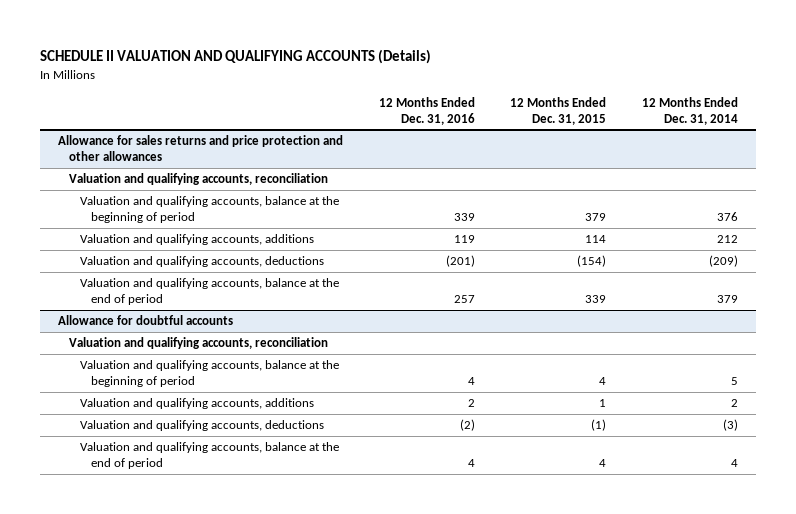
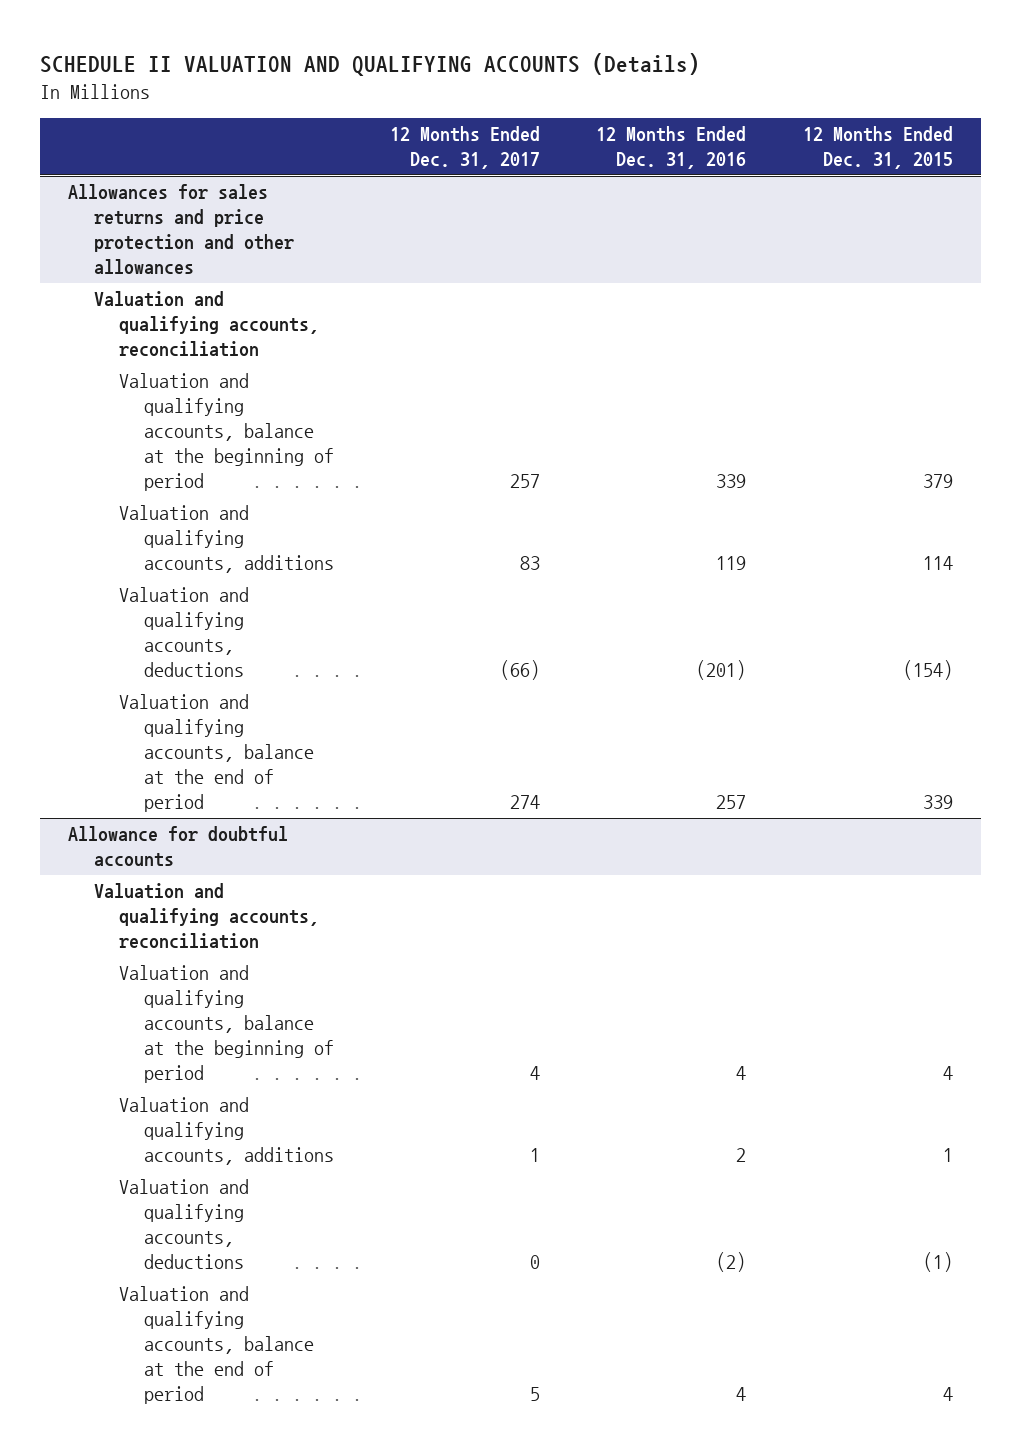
[642,97,739,125] 12 Months Ended Dec. 31, 2014 -> none
none -> [390,126,541,170] 12 Months Ended Dec. 31, 2017
[58,135,344,161] Allowance for sales returns and price protection and other allowances -> [68,184,294,276] Allowances for sales returns and price protection and other allowances

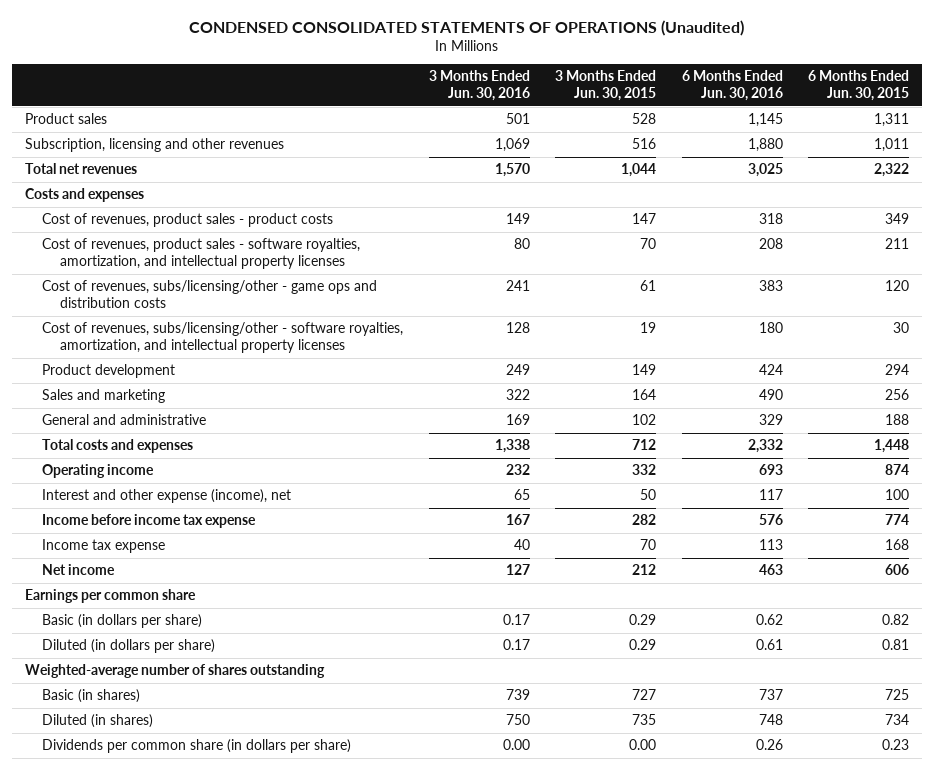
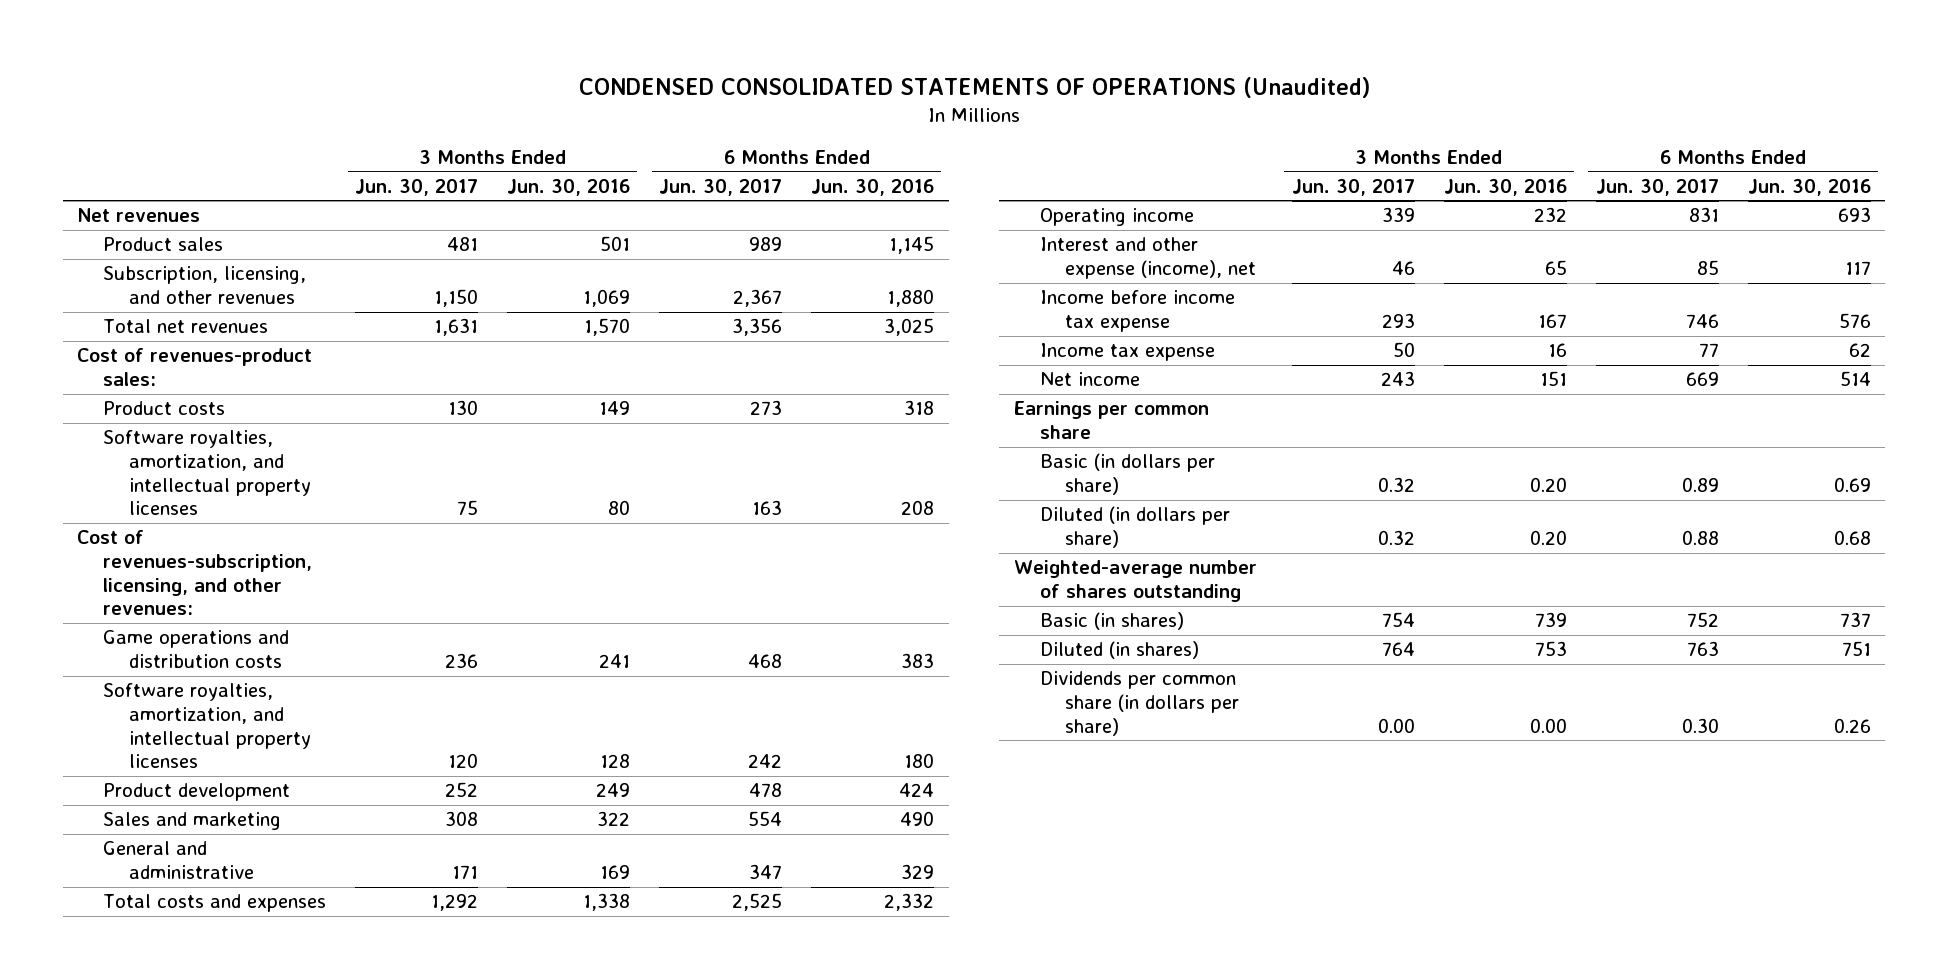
[555,70,657,102] 3 Months Ended Jun. 30, 2015 -> none
[808,70,910,102] 6 Months Ended Jun. 30, 2015 -> none
none -> [355,178,479,196] Jun. 30, 2017
none -> [659,178,783,196] Jun. 30, 2017
none -> [77,208,201,223] Net revenues
[24,138,284,153] Subscription, licensing and other revenues -> [103,266,307,305] Subscription, licensing, and other revenues
[24,188,144,203] Costs and expenses -> none
none -> [77,348,313,387] Cost of revenues-product sales:
[42,213,334,228] Cost of revenues, product sales - product costs -> [103,401,226,416] Product costs
[42,238,361,270] Cost of revenues, product sales - software royalties, amortization, and intellectual property licenses -> [103,430,311,516] Software royalties, amortization, and intellectual property licenses
none -> [77,530,313,616] Cost of revenues-subscription, licensing, and other revenues:
[42,280,378,309] Cost of revenues, subs/licensing/other - game ops and distribution costs -> [103,630,290,669] Game operations and distribution costs
[42,322,404,354] Cost of revenues, subs/licensing/other - software royalties, amortization, and intellectual property licenses -> [103,683,311,769] Software royalties, amortization, and intellectual property licenses
[513,539,530,551] 40 -> [1547,343,1567,358] 16
[758,539,783,551] 113 -> [1848,343,1871,358] 62
[505,564,530,576] 127 -> [1539,371,1567,387] 151
[758,564,783,576] 463 -> [1839,371,1871,387] 514
[502,614,530,626] 0.17 -> [1529,477,1567,493] 0.20
[755,614,783,626] 0.62 -> [1833,477,1871,493] 0.69
[502,639,530,651] 0.17 -> [1529,530,1567,546] 0.20
[755,639,783,651] 0.61 -> [1833,530,1871,546] 0.68
[505,714,530,726] 750 -> [1534,641,1567,657] 753
[758,714,783,726] 748 -> [1841,641,1871,657] 751

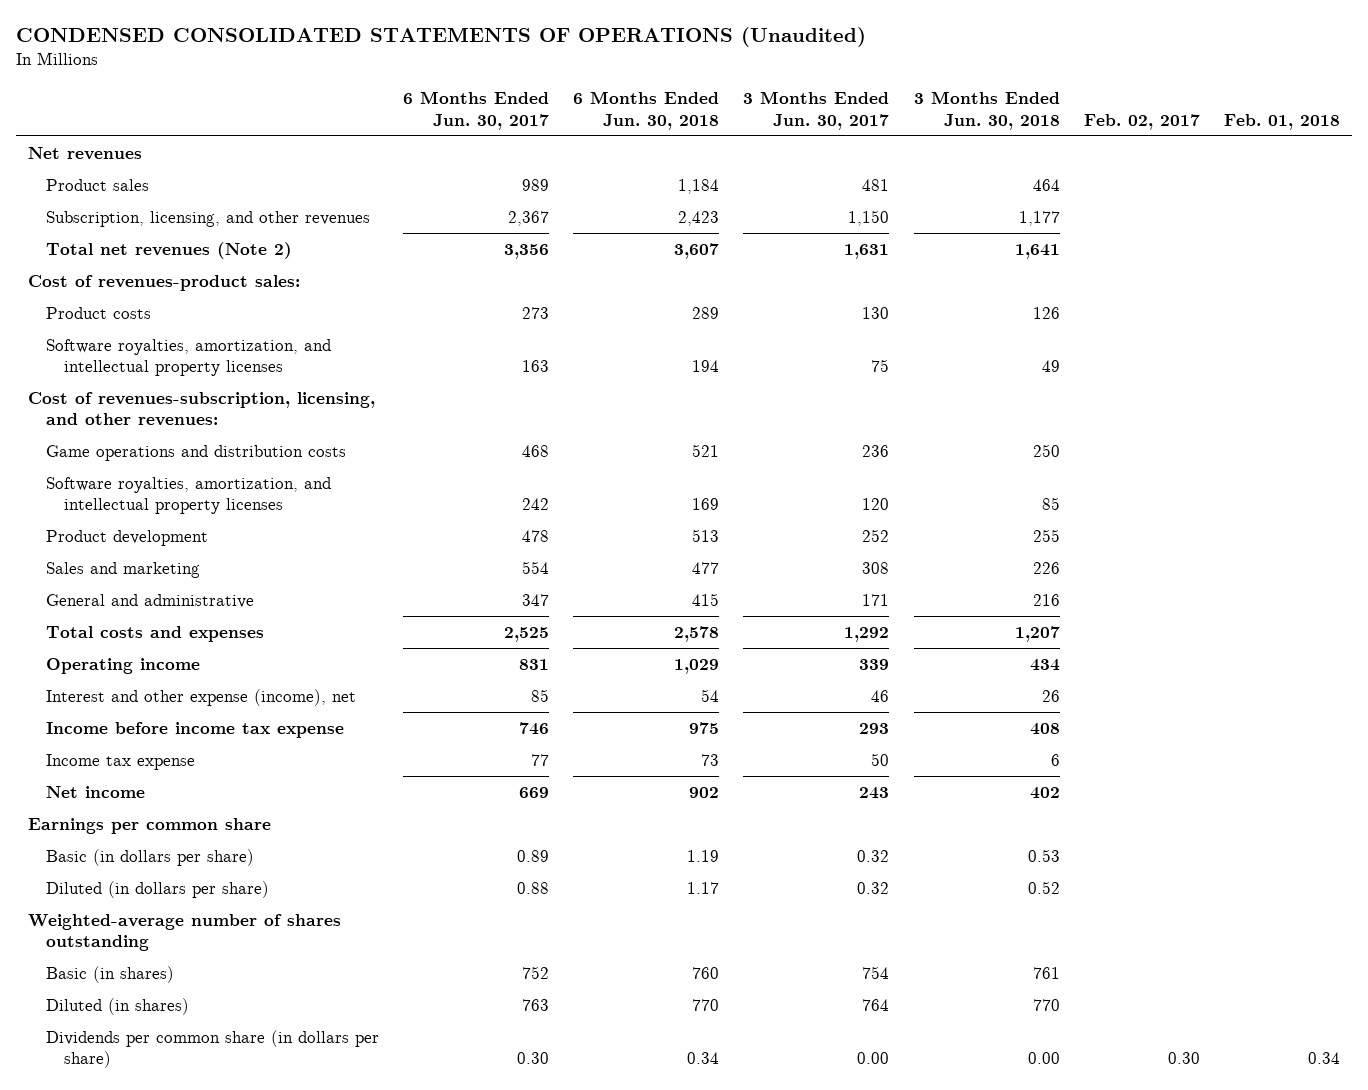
[507,178,631,196] Jun. 30, 2016 -> none
[811,178,935,196] Jun. 30, 2016 -> none
none -> [573,90,720,130] 6 Months Ended Jun. 30, 2018
none -> [913,90,1060,130] 3 Months Ended Jun. 30, 2018
none -> [1083,113,1200,130] Feb. 02, 2017
none -> [1224,113,1341,130] Feb. 01, 2018
[103,319,269,334] Total net revenues -> [45,241,292,259] Total net revenues (Note 2)

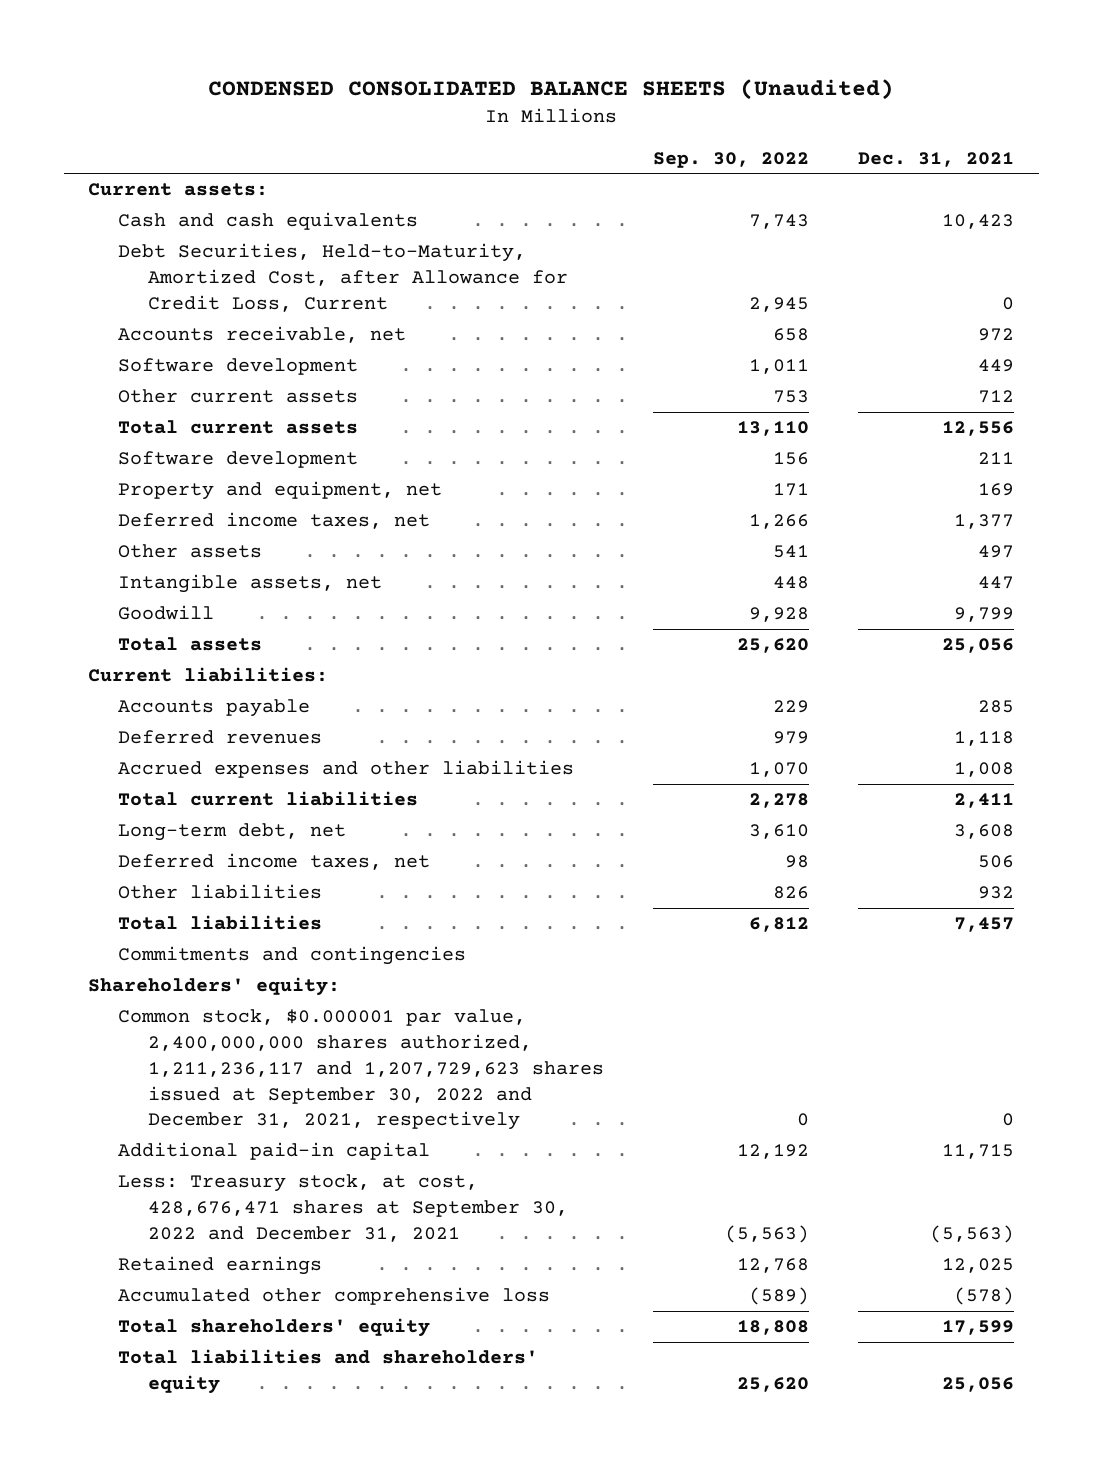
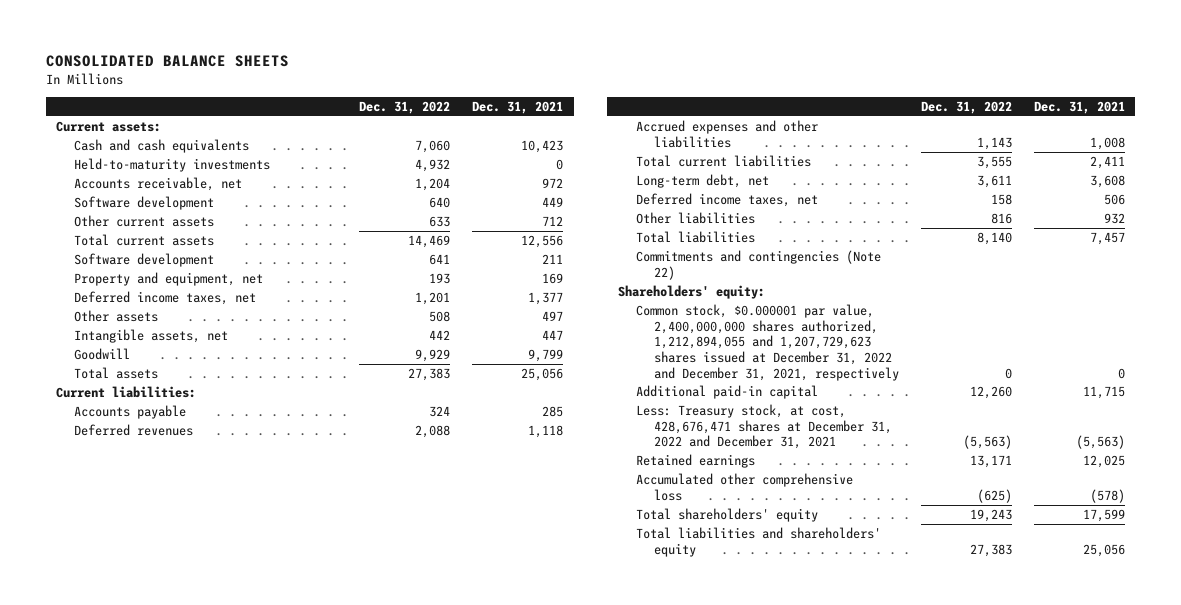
[208,78,895,100] CONDENSED CONSOLIDATED BALANCE SHEETS (Unaudited) -> [45,54,289,67] CONSOLIDATED BALANCE SHEETS
[653,151,810,168] Sep. 30, 2022 -> none
none -> [359,100,451,114] Dec. 31, 2022
[117,243,568,312] Debt Securities, Held-to-Maturity, Amortized Cost, after Allowance for Credit Loss, Current -> [74,158,271,173] Held-to-maturity investments
[117,946,466,966] Commitments and contingencies -> [635,250,881,280] Commitments and contingencies (Note 22)
[117,1009,604,1131] Common stock, $0.000001 par value, 2,400,000,000 shares authorized, 1,211,236,117 and 1,207,729,623 shares issued at September 30, 2022 and December 31, 2021, respectively -> [635,304,899,381] Common stock, $0.000001 par value, 2,400,000,000 shares authorized, 1,212,894,055 and 1,207,729,623 shares issued at December 31, 2022 and December 31, 2021, respectively
[117,1174,568,1242] Less: Treasury stock, at cost, 428,676,471 shares at September 30, 2022 and December 31, 2021 -> [635,404,892,450] Less: Treasury stock, at cost, 428,676,471 shares at December 31, 2022 and December 31, 2021

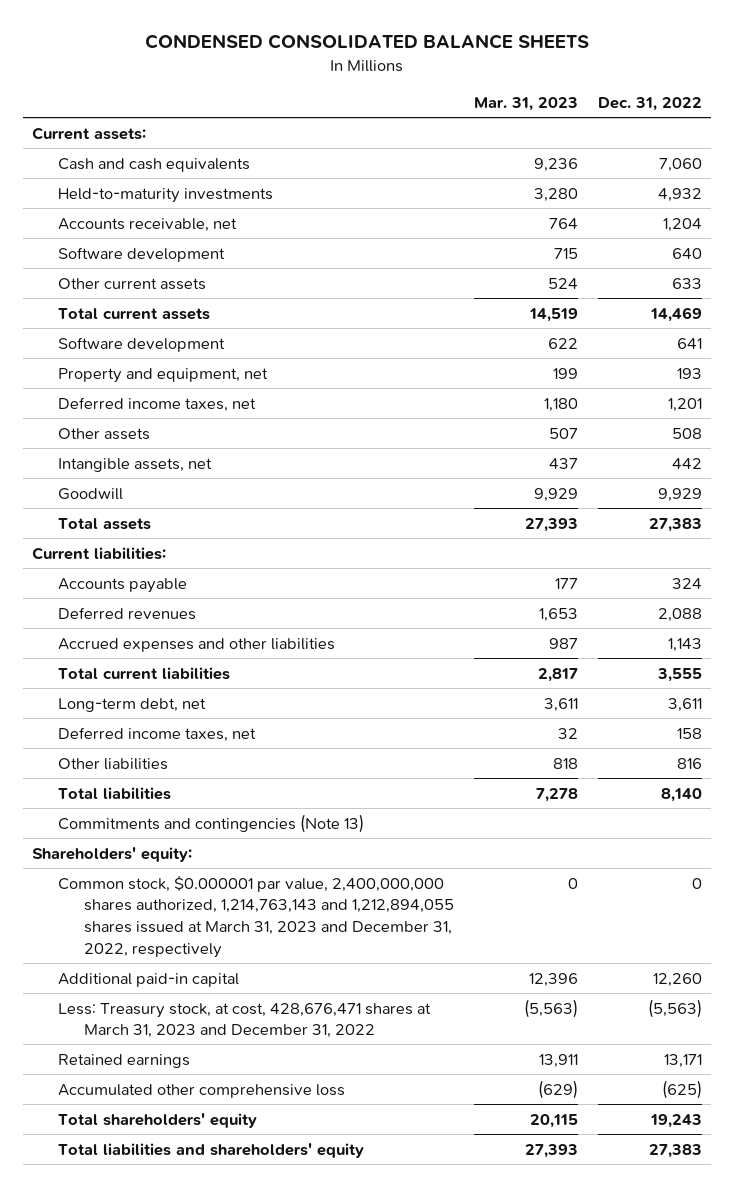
[45,54,289,67] CONSOLIDATED BALANCE SHEETS -> [144,34,589,50] CONDENSED CONSOLIDATED BALANCE SHEETS
[472,100,564,114] Dec. 31, 2021 -> none
none -> [474,97,579,112] Mar. 31, 2023
[635,250,881,280] Commitments and contingencies (Note 22) -> [58,813,365,833] Commitments and contingencies (Note 13)
[635,304,899,381] Common stock, $0.000001 par value, 2,400,000,000 shares authorized, 1,212,894,055 and 1,207,729,623 shares issued at December 31, 2022 and December 31, 2021, respectively -> [58,875,455,958] Common stock, $0.000001 par value, 2,400,000,000 shares authorized, 1,214,763,143 and 1,212,894,055 shares issued at March 31, 2023 and December 31, 2022, respectively
[635,404,892,450] Less: Treasury stock, at cost, 428,676,471 shares at December 31, 2022 and December 31, 2021 -> [58,1002,432,1039] Less: Treasury stock, at cost, 428,676,471 shares at March 31, 2023 and December 31, 2022

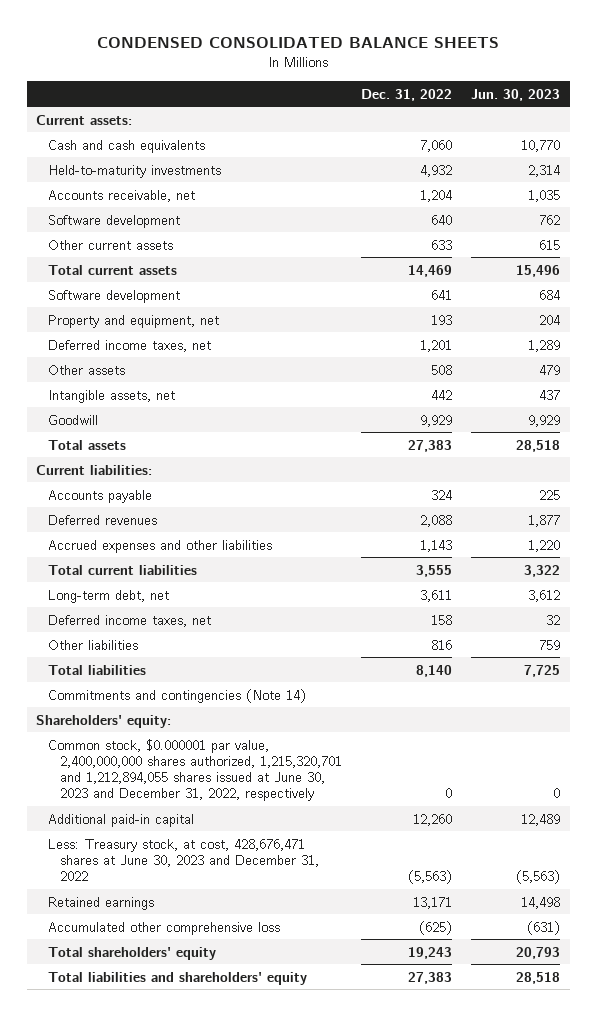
[474,97,579,112] Mar. 31, 2023 -> none
none -> [471,88,561,101] Jun. 30, 2023
[58,813,365,833] Commitments and contingencies (Note 13) -> [48,688,307,703] Commitments and contingencies (Note 14)
[58,875,455,958] Common stock, $0.000001 par value, 2,400,000,000 shares authorized, 1,214,763,143 and 1,212,894,055 shares issued at March 31, 2023 and December 31, 2022, respectively -> [48,738,342,802] Common stock, $0.000001 par value, 2,400,000,000 shares authorized, 1,215,320,701 and 1,212,894,055 shares issued at June 30, 2023 and December 31, 2022, respectively
[58,1002,432,1039] Less: Treasury stock, at cost, 428,676,471 shares at March 31, 2023 and December 31, 2022 -> [48,838,319,881] Less: Treasury stock, at cost, 428,676,471 shares at June 30, 2023 and December 31, 2022

